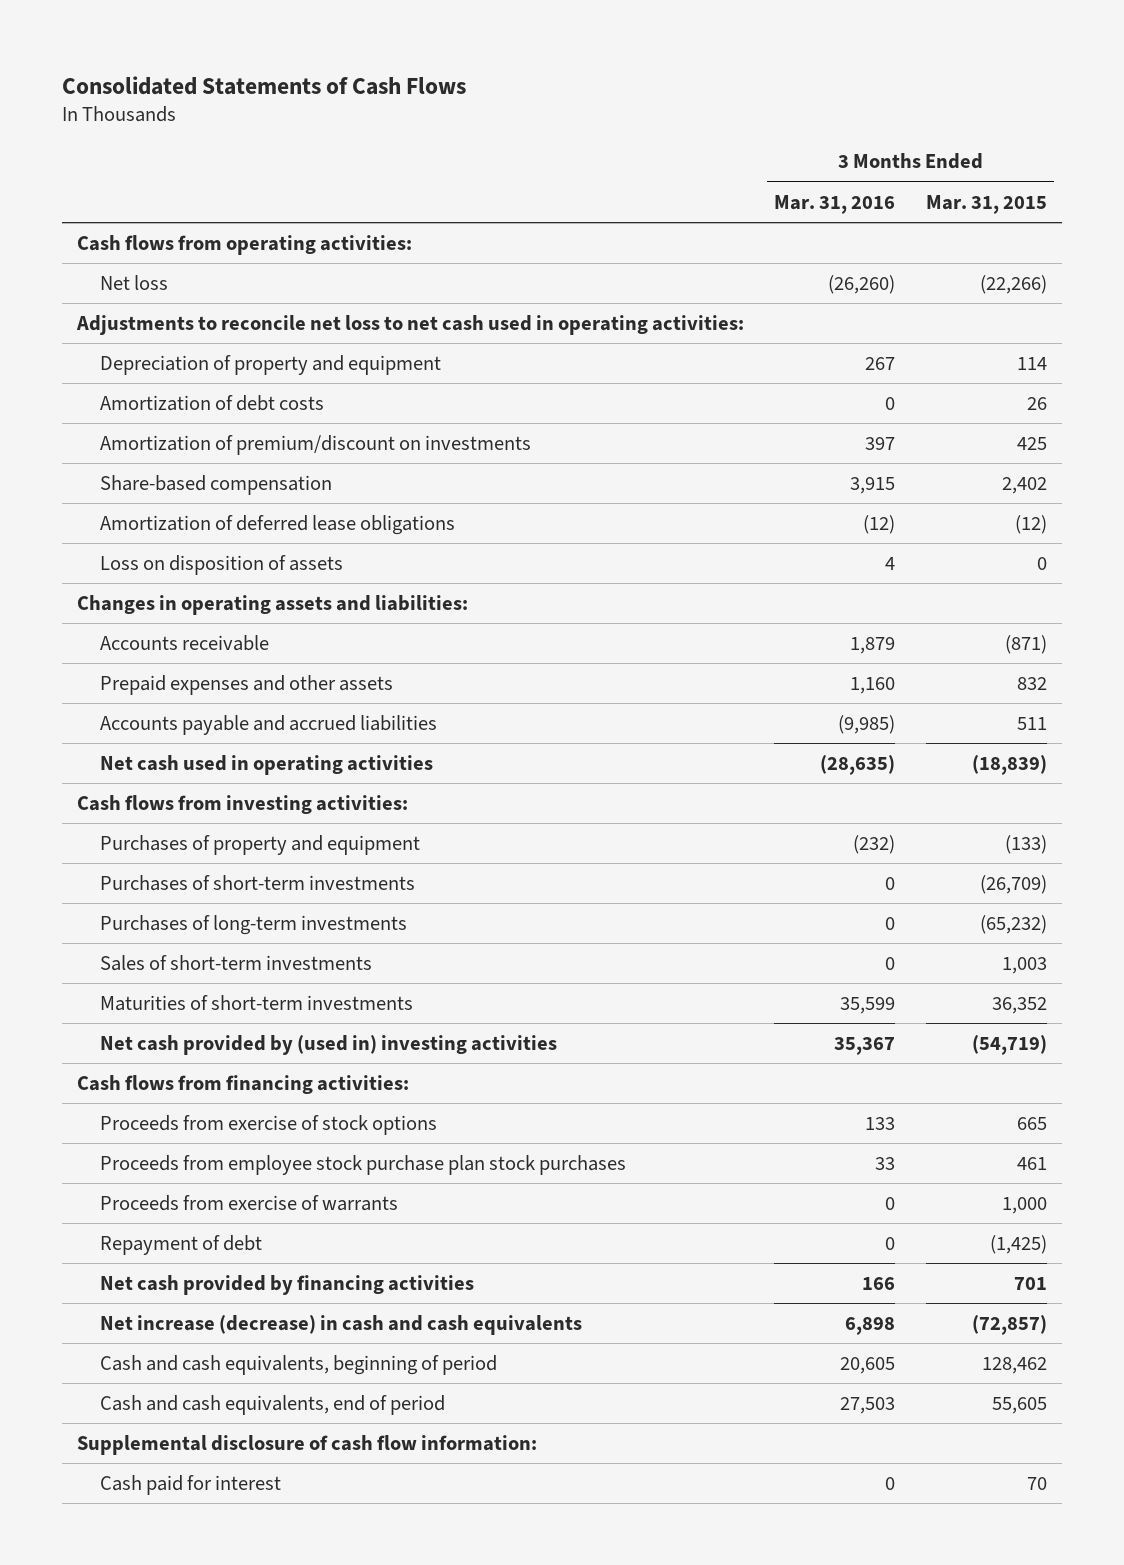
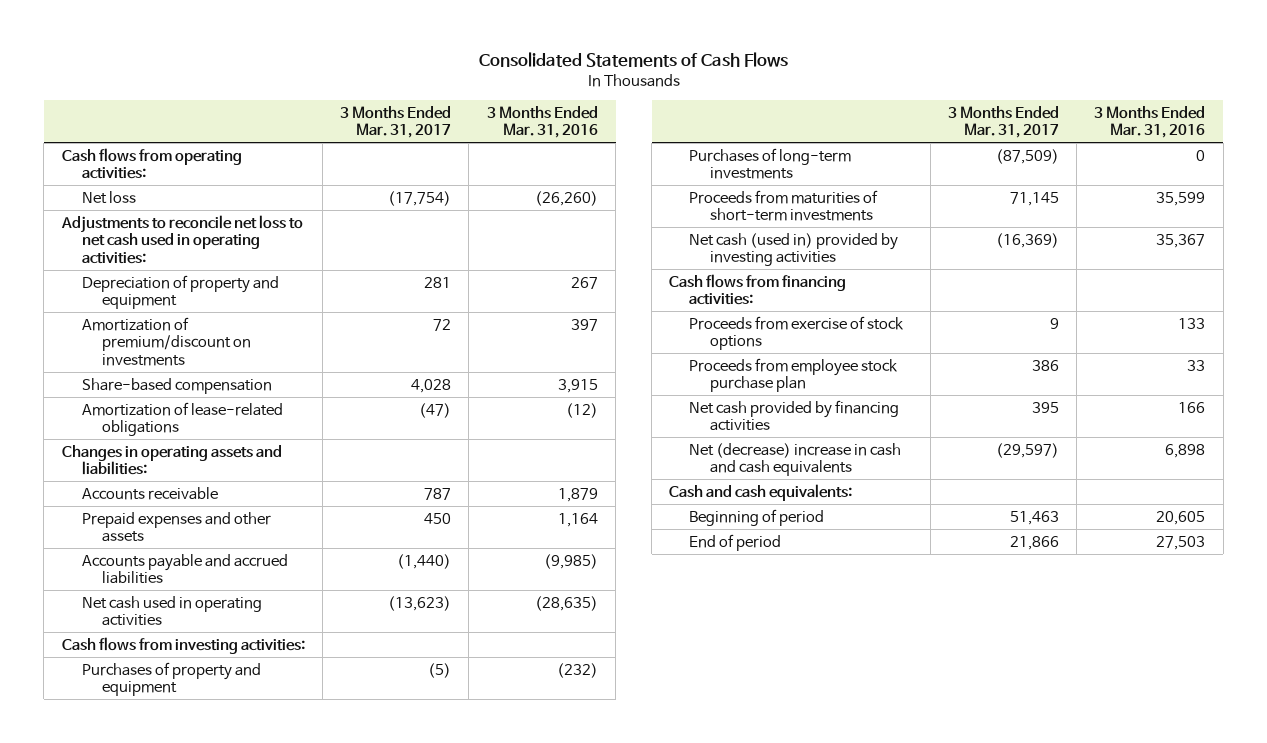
[925,194,1047,214] Mar. 31, 2015 -> none
none -> [340,105,452,139] 3 Months Ended Mar. 31, 2017
[100,394,325,411] Amortization of debt costs -> none
[100,554,344,575] Loss on disposition of assets -> none
[100,514,456,535] Amortization of deferred lease obligations -> [81,401,283,437] Amortization of lease-related obligations
[850,676,896,694] 1,160 -> [557,512,598,527] 1,164
[100,874,416,891] Purchases of short-term investments -> none
[100,954,373,971] Sales of short-term investments -> none
[100,994,414,1011] Maturities of short-term investments -> [689,189,879,222] Proceeds from maturities of short-term investments
[100,1034,558,1055] Net cash provided by (used in) investing activities -> [689,232,899,267] Net cash (used in) provided by investing activities
[100,1194,399,1211] Proceeds from exercise of warrants -> none
[100,1234,263,1255] Repayment of debt -> none
[100,1154,627,1175] Proceeds from employee stock purchase plan stock purchases -> [689,357,899,393] Proceeds from employee stock purchase plan
[77,1434,538,1455] Supplemental disclosure of cash flow information: -> none
[100,1474,282,1495] Cash paid for interest -> none
[100,1314,583,1335] Net increase (decrease) in cash and cash equivalents -> [689,442,902,477] Net (decrease) increase in cash and cash equivalents
none -> [669,483,853,501] Cash and cash equivalents:
[100,1354,498,1375] Cash and cash equivalents, beginning of period -> [689,508,825,526] Beginning of period
[100,1394,446,1415] Cash and cash equivalents, end of period -> [689,533,782,551] End of period

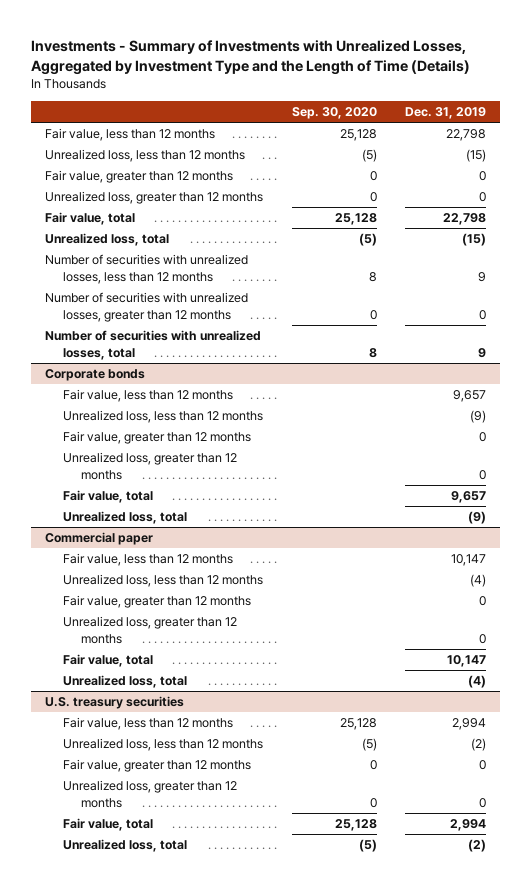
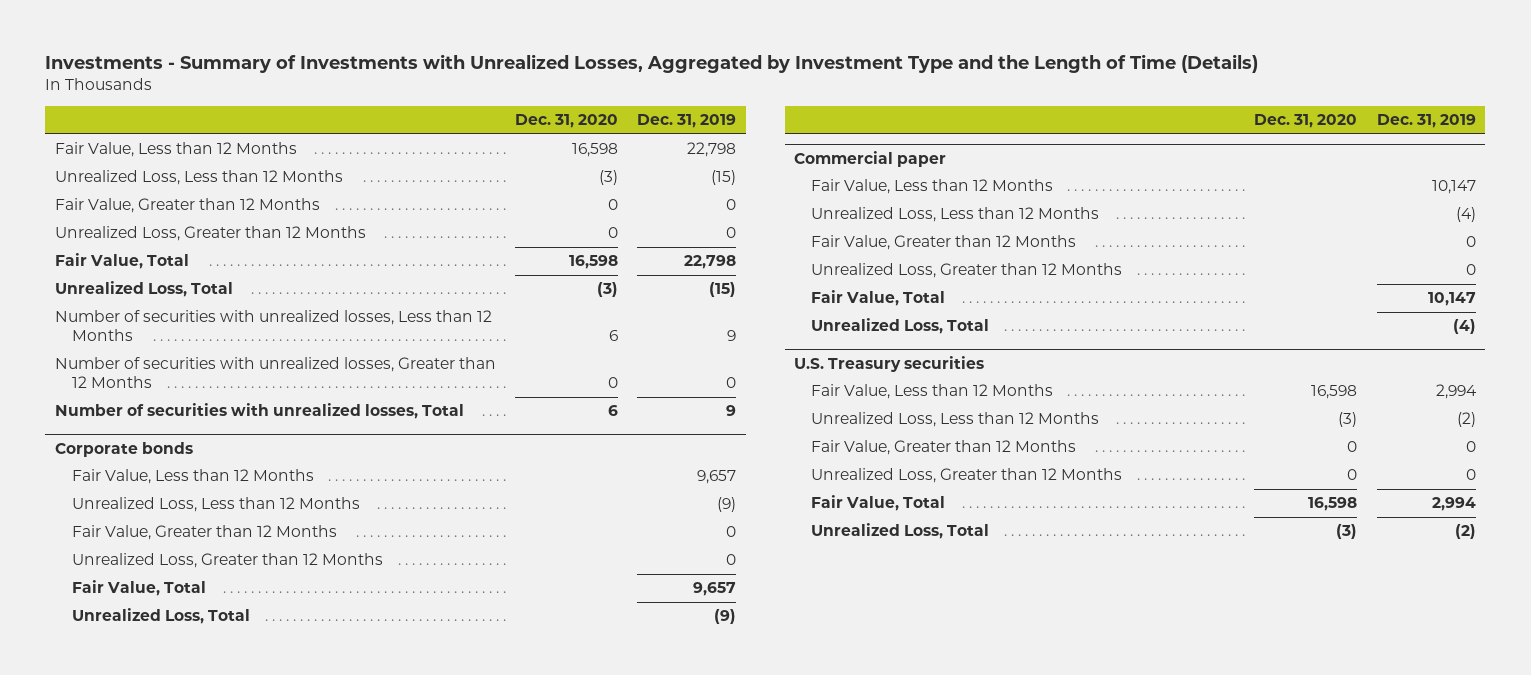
[291,106,377,119] Sep. 30, 2020 -> none
none -> [515,114,619,129] Dec. 31, 2020
[45,128,216,142] Fair value, less than 12 months -> [54,142,297,158] Fair Value, Less than 12 Months
[45,149,246,163] Unrealized loss, less than 12 months -> [54,170,343,186] Unrealized Loss, Less than 12 Months
[45,170,234,184] Fair value, greater than 12 months -> [54,198,320,214] Fair Value, Greater than 12 Months
[45,191,264,205] Unrealized loss, greater than 12 months -> [54,226,366,242] Unrealized Loss, Greater than 12 Months
[45,212,136,226] Fair value, total -> [54,253,189,270] Fair Value, Total
[45,233,170,247] Unrealized loss, total -> [54,281,233,298] Unrealized Loss, Total
[45,254,249,284] Number of securities with unrealized losses, less than 12 months -> [54,310,492,342] Number of securities with unrealized losses, Less than 12 Months
[45,292,249,322] Number of securities with unrealized losses, greater than 12 months -> [54,357,496,389] Number of securities with unrealized losses, Greater than 12 Months
[45,330,262,360] Number of securities with unrealized losses, total -> [54,403,464,420] Number of securities with unrealized losses, Total
[63,389,234,403] Fair value, less than 12 months -> [71,469,314,485] Fair Value, Less than 12 Months
[63,410,264,424] Unrealized loss, less than 12 months -> [71,497,360,513] Unrealized Loss, Less than 12 Months
[63,431,252,445] Fair value, greater than 12 months -> [71,525,337,541] Fair Value, Greater than 12 Months
[63,452,238,480] Unrealized loss, greater than 12 months -> [71,553,383,569] Unrealized Loss, Greater than 12 Months
[63,490,154,504] Fair value, total -> [71,580,206,597] Fair Value, Total
[63,511,188,525] Unrealized loss, total -> [71,608,250,625] Unrealized Loss, Total
[63,553,234,567] Fair value, less than 12 months -> [811,179,1054,195] Fair Value, Less than 12 Months
[63,574,264,588] Unrealized loss, less than 12 months -> [811,207,1100,223] Unrealized Loss, Less than 12 Months
[63,595,252,609] Fair value, greater than 12 months -> [811,235,1077,251] Fair Value, Greater than 12 Months
[63,616,238,644] Unrealized loss, greater than 12 months -> [811,263,1123,279] Unrealized Loss, Greater than 12 Months
[63,654,154,668] Fair value, total -> [811,290,946,307] Fair Value, Total
[63,675,188,689] Unrealized loss, total -> [811,318,990,335] Unrealized Loss, Total
[45,696,185,710] U.S. treasury securities -> [794,355,985,372] U.S. Treasury securities
[63,717,234,731] Fair value, less than 12 months -> [811,384,1054,400] Fair Value, Less than 12 Months
[63,738,264,752] Unrealized loss, less than 12 months -> [811,412,1100,428] Unrealized Loss, Less than 12 Months
[63,759,252,773] Fair value, greater than 12 months -> [811,440,1077,456] Fair Value, Greater than 12 Months
[63,780,238,808] Unrealized loss, greater than 12 months -> [811,468,1123,484] Unrealized Loss, Greater than 12 Months
[63,818,154,832] Fair value, total -> [811,495,946,512] Fair Value, Total
[63,839,188,853] Unrealized loss, total -> [811,523,990,540] Unrealized Loss, Total

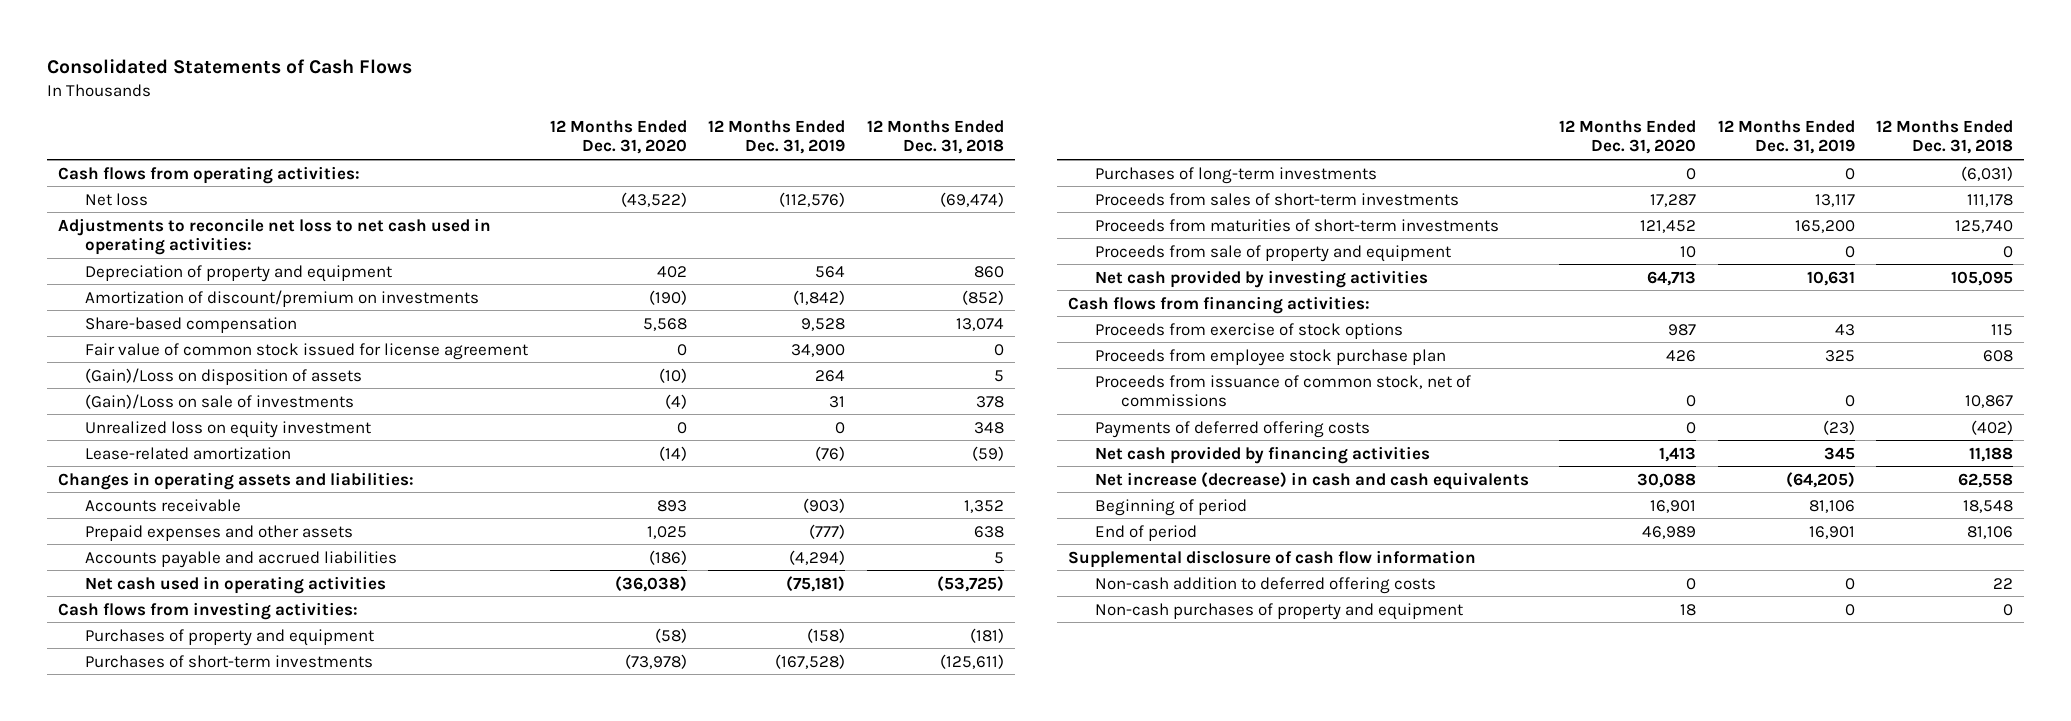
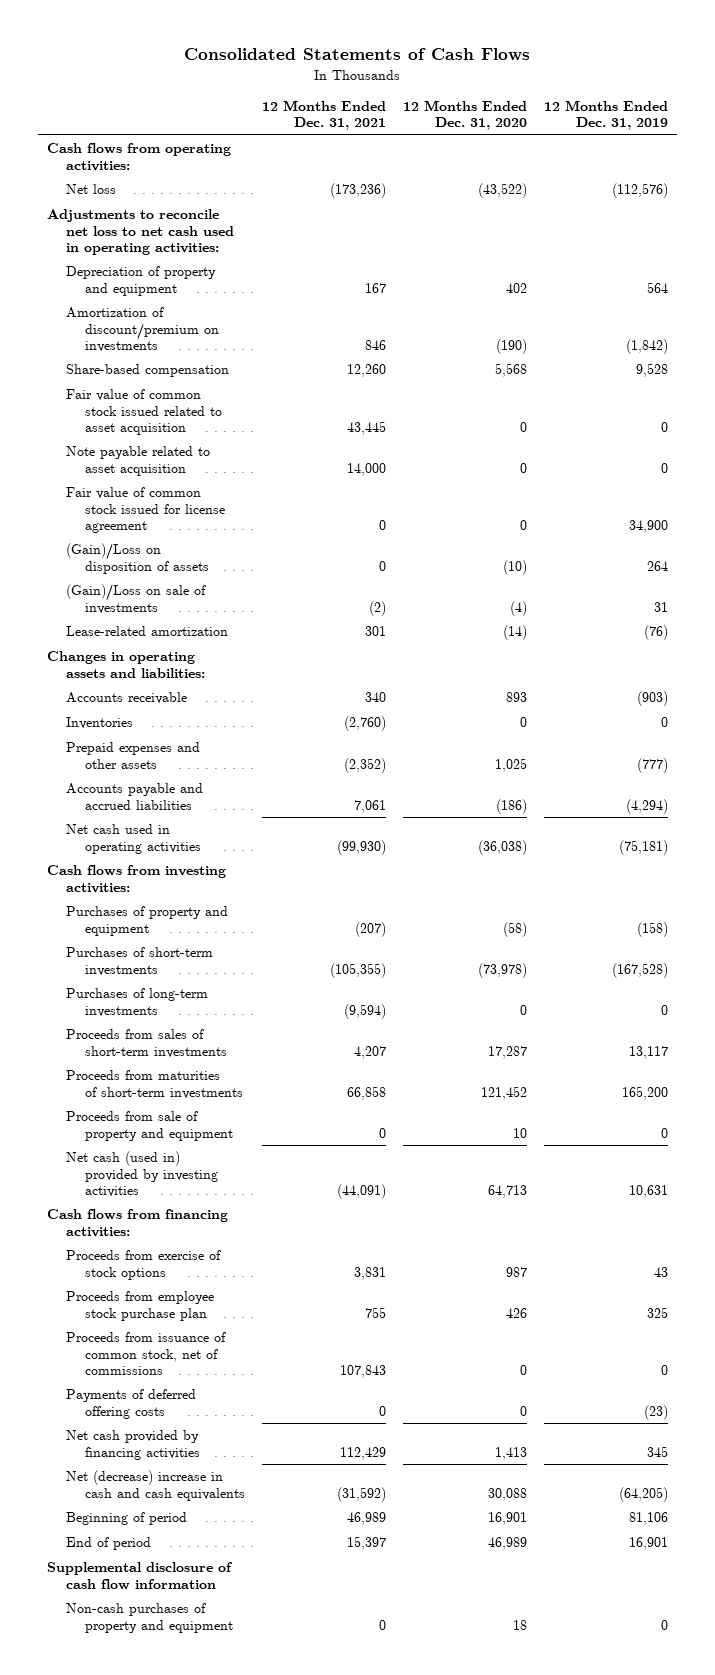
[866,119,1004,155] 12 Months Ended Dec. 31, 2018 -> none
none -> [262,99,387,131] 12 Months Ended Dec. 31, 2021
none -> [66,389,223,435] Fair value of common stock issued related to asset acquisition
none -> [66,446,211,476] Note payable related to asset acquisition
[84,420,371,438] Unrealized loss on equity investment -> none
none -> [66,717,134,730] Inventories
[1094,269,1428,288] Net cash provided by investing activities -> [66,1151,219,1197] Net cash (used in) provided by investing activities
[1094,471,1529,490] Net increase (decrease) in cash and cash equivalents -> [66,1470,246,1501] Net (decrease) increase in cash and cash equivalents
[1094,576,1436,594] Non-cash addition to deferred offering costs -> none

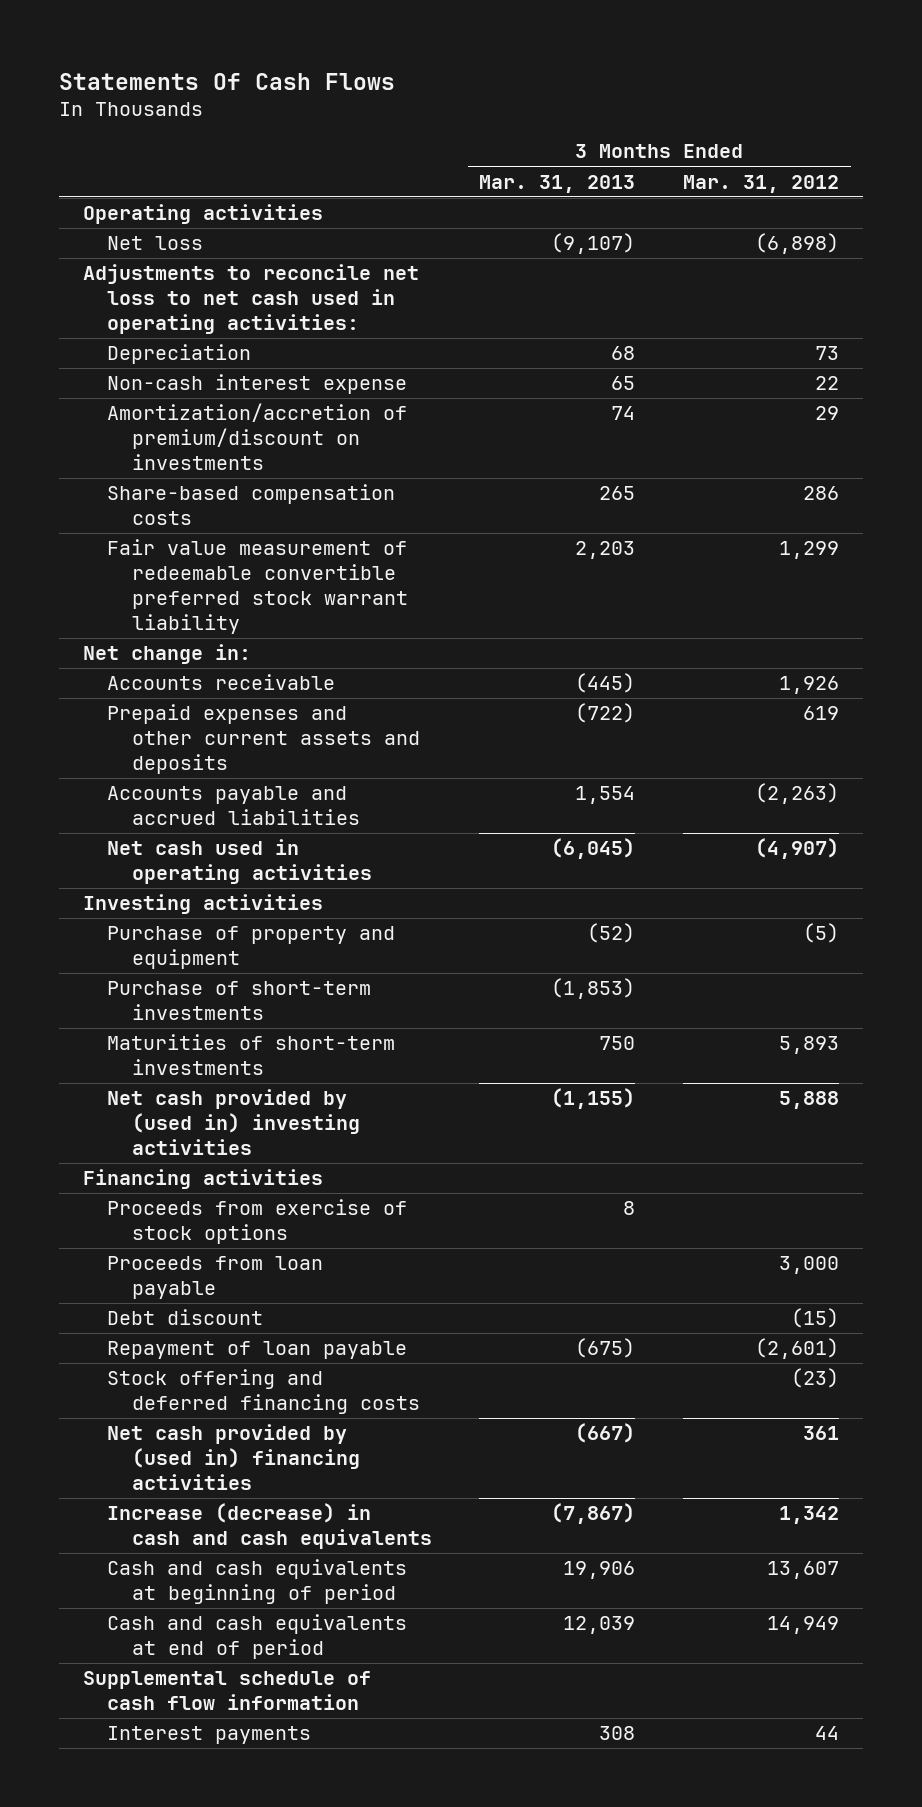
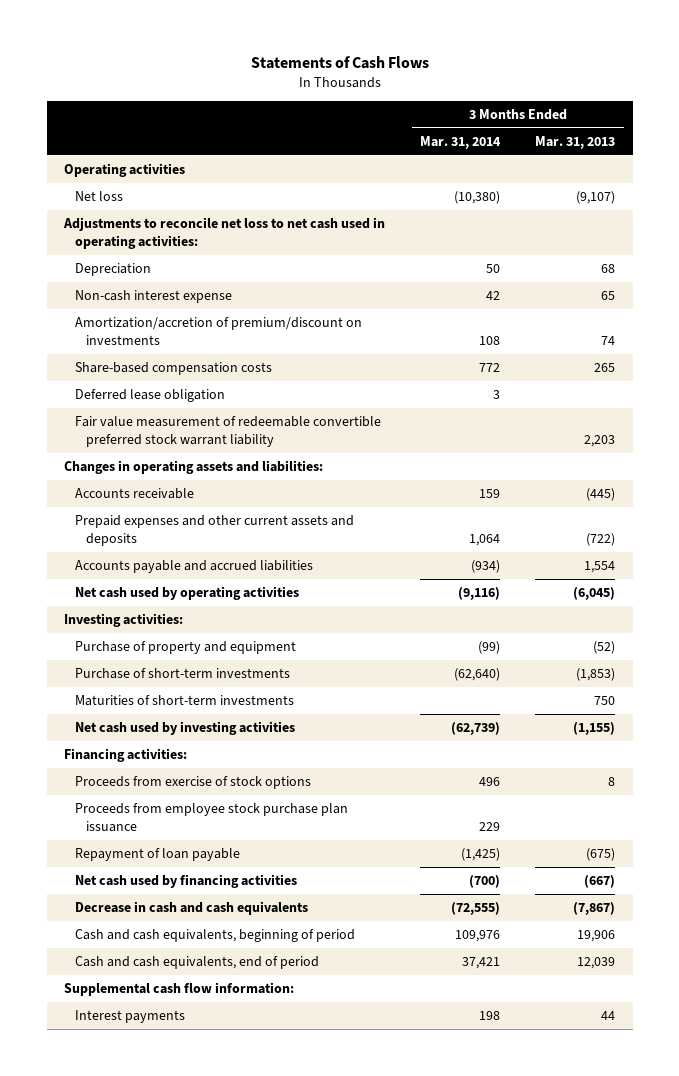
[58,72,395,90] Statements Of Cash Flows -> [250,56,429,70] Statements of Cash Flows
[683,174,840,193] Mar. 31, 2012 -> none
none -> [420,135,502,149] Mar. 31, 2014
none -> [75,389,226,403] Deferred lease obligation
[82,644,251,665] Net change in: -> [64,460,324,475] Changes in operating assets and liabilities:
[107,839,372,885] Net cash used in operating activities -> [75,586,300,601] Net cash used by operating activities
[82,894,323,915] Investing activities -> [64,613,184,628] Investing activities:
[107,1089,360,1156] Net cash provided by (used in) investing activities -> [75,721,296,736] Net cash used by investing activities
[82,1169,323,1190] Financing activities -> [64,748,188,763] Financing activities:
[107,1256,324,1300] Proceeds from loan payable -> none
[107,1309,264,1326] Debt discount -> none
none -> [75,803,349,832] Proceeds from employee stock purchase plan issuance
[107,1369,420,1415] Stock offering and deferred financing costs -> none
[107,1424,360,1491] Net cash provided by (used in) financing activities -> [75,874,298,889] Net cash used by financing activities
[107,1503,432,1550] Increase (decrease) in cash and cash equivalents -> [75,901,309,916] Decrease in cash and cash equivalents
[107,1559,408,1605] Cash and cash equivalents at beginning of period -> [75,929,356,943] Cash and cash equivalents, beginning of period
[107,1614,408,1660] Cash and cash equivalents at end of period -> [75,956,320,970] Cash and cash equivalents, end of period
[82,1671,371,1711] Supplemental schedule of cash flow information -> [64,982,295,997] Supplemental cash flow information:
[599,1726,636,1741] 308 -> [601,1011,616,1021] 44

